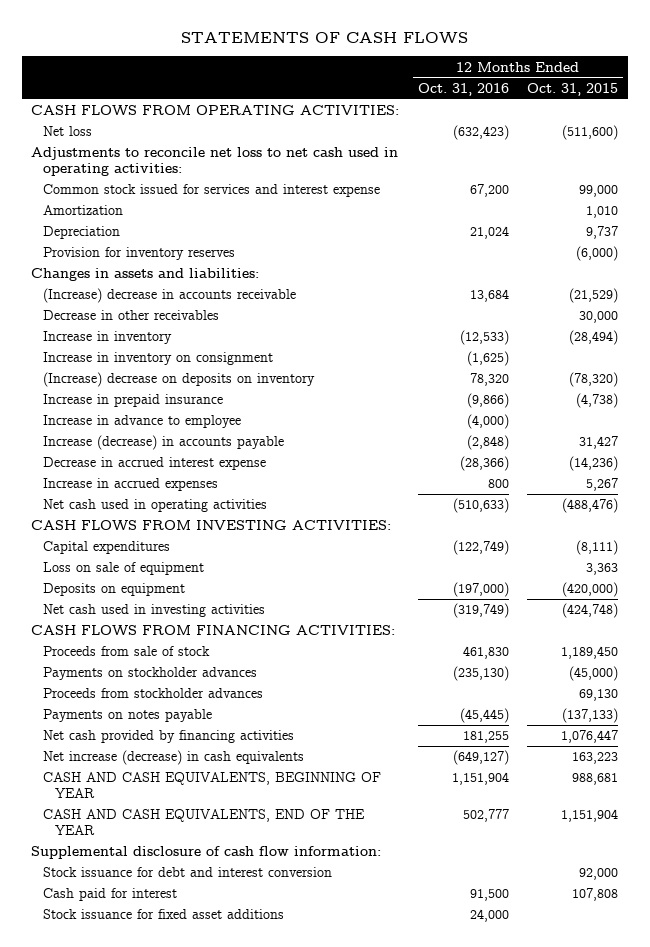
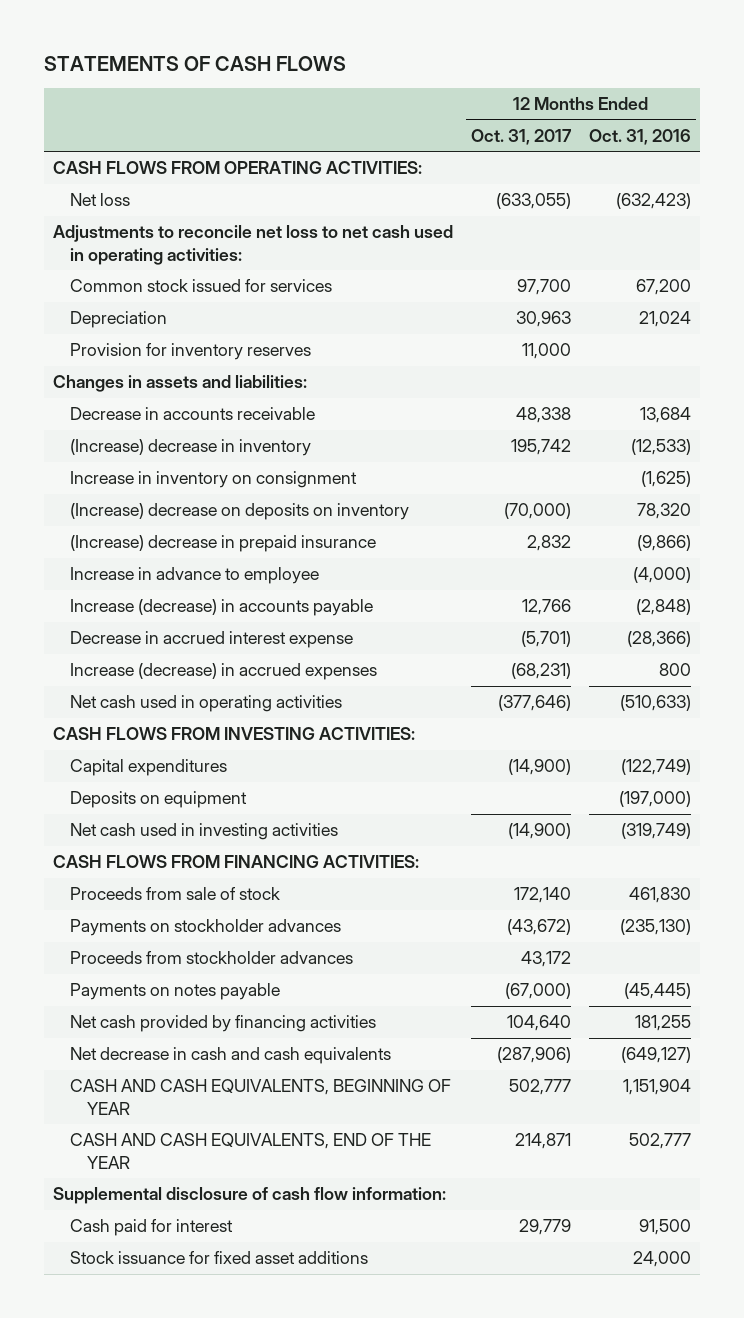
[527,82,619,96] Oct. 31, 2015 -> none
none -> [471,128,573,145] Oct. 31, 2017
[42,205,123,216] Amortization -> none
[42,184,380,198] Common stock issued for services and interest expense -> [69,279,332,293] Common stock issued for services
[42,310,219,321] Decrease in other receivables -> none
[42,288,296,304] (Increase) decrease in accounts receivable -> [69,407,315,421] Decrease in accounts receivable
[42,331,172,345] Increase in inventory -> [69,439,311,457] (Increase) decrease in inventory
[42,394,223,408] Increase in prepaid insurance -> [69,535,376,553] (Increase) decrease in prepaid insurance
[42,478,218,492] Increase in accrued expenses -> [69,663,377,681] Increase (decrease) in accrued expenses
[42,562,204,576] Loss on sale of equipment -> none
[42,750,304,766] Net increase (decrease) in cash equivalents -> [69,1047,391,1065] Net decrease in cash and cash equivalents
[42,867,332,878] Stock issuance for debt and interest conversion -> none

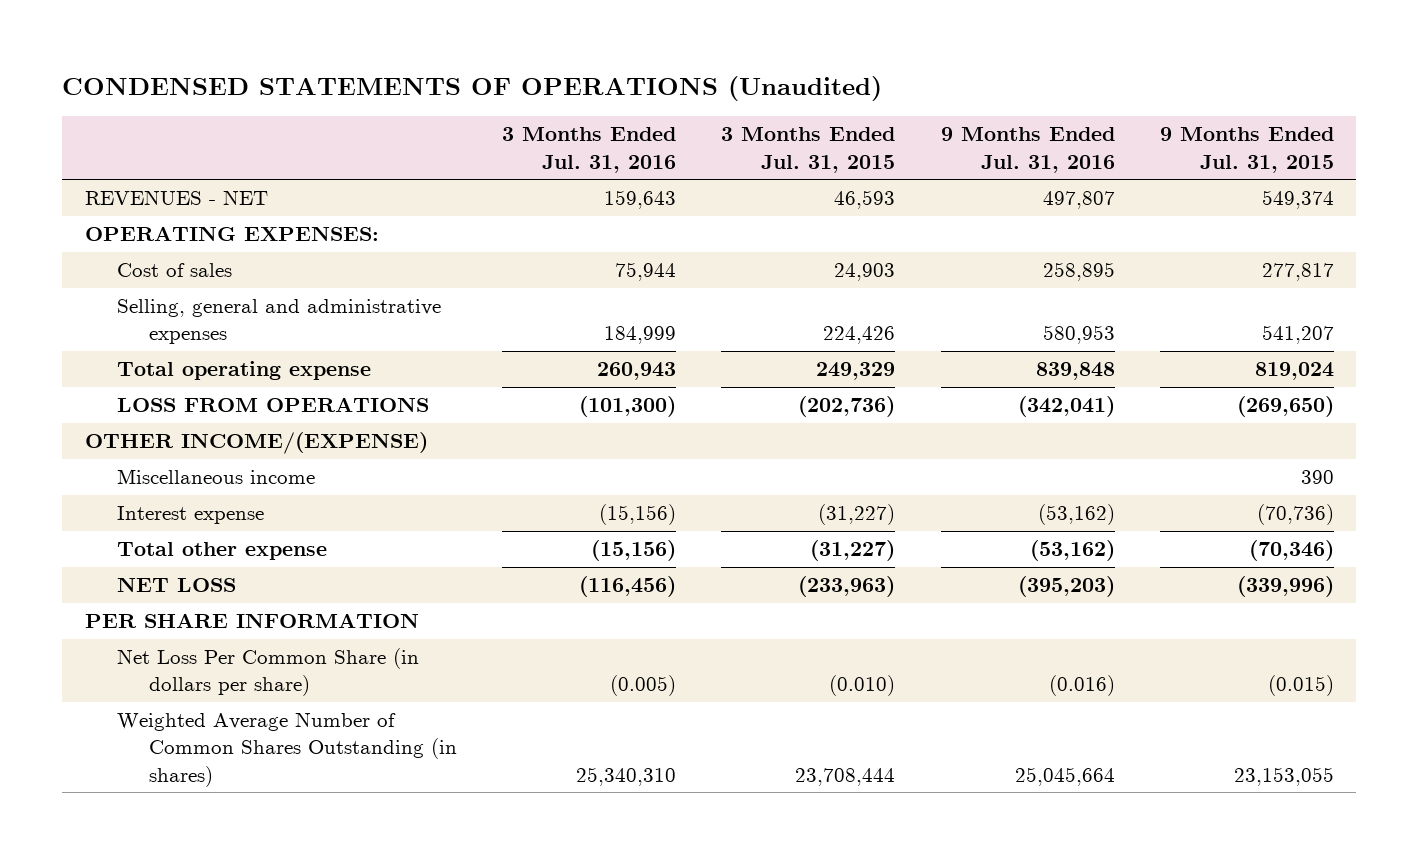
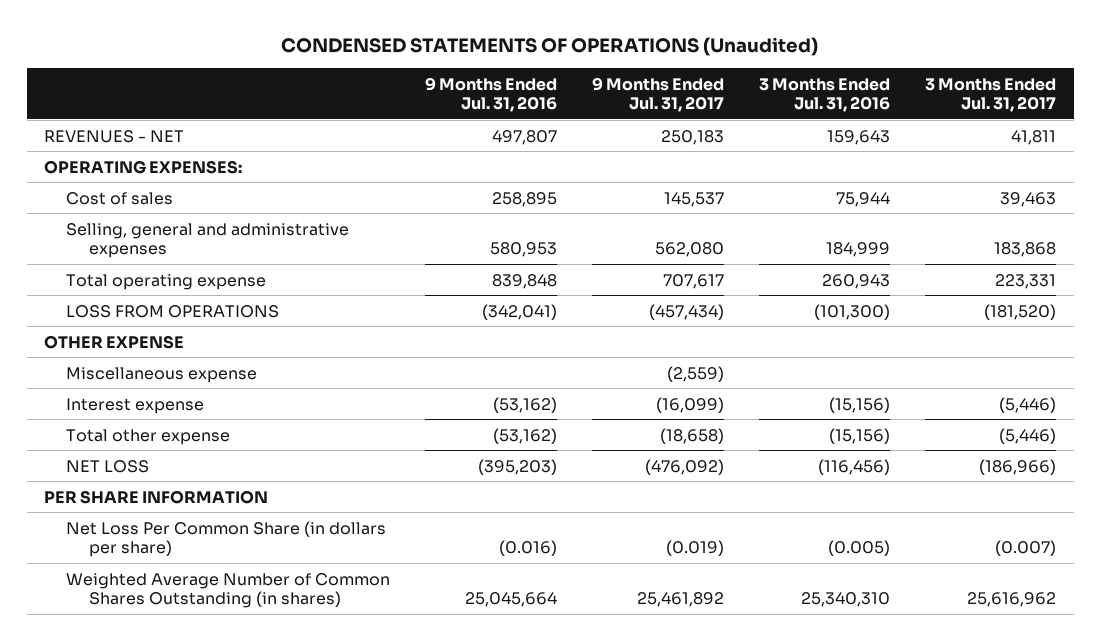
[721,127,896,173] 3 Months Ended Jul. 31, 2015 -> none
[1159,127,1334,173] 9 Months Ended Jul. 31, 2015 -> none
none -> [592,76,725,112] 9 Months Ended Jul. 31, 2017
none -> [925,77,1057,112] 3 Months Ended Jul. 31, 2017
[116,469,315,485] Miscellaneous income -> none
[84,432,428,455] OTHER INCOME/(EXPENSE) -> [44,334,185,349] OTHER EXPENSE
none -> [66,366,258,383] Miscellaneous expense

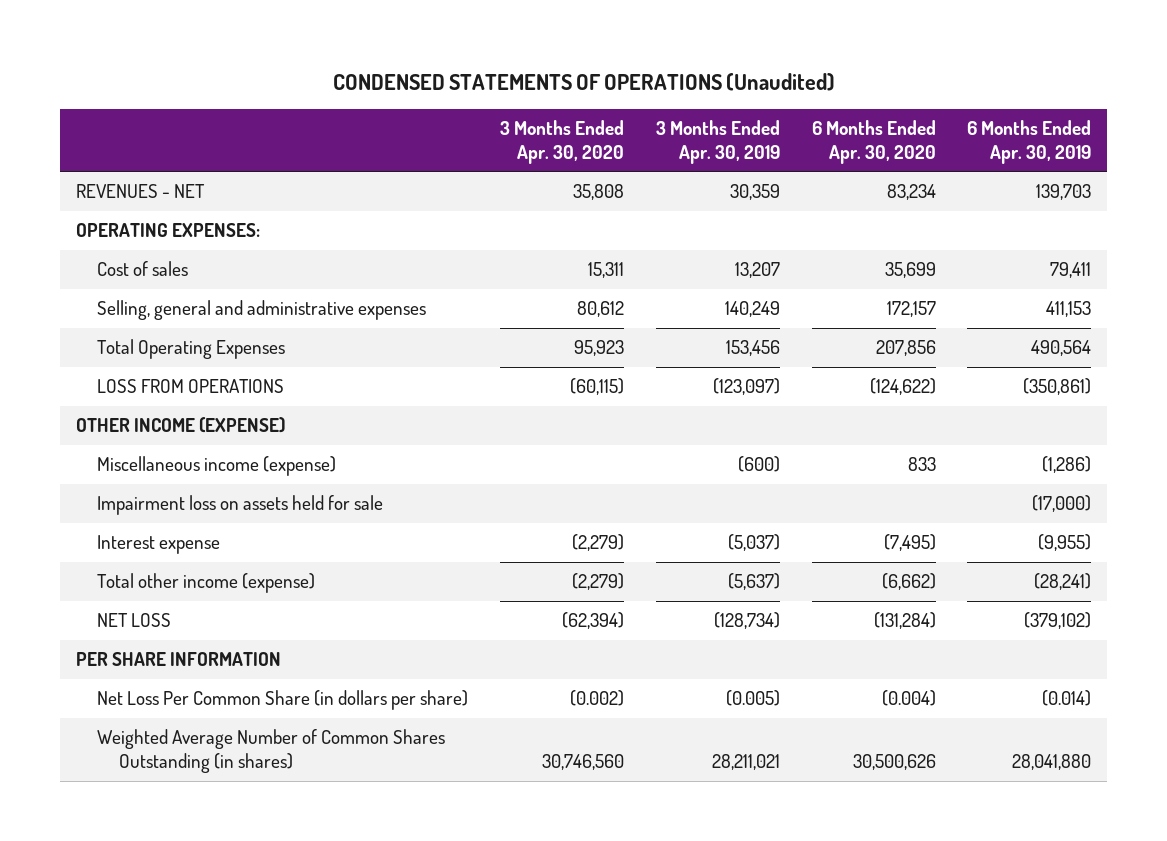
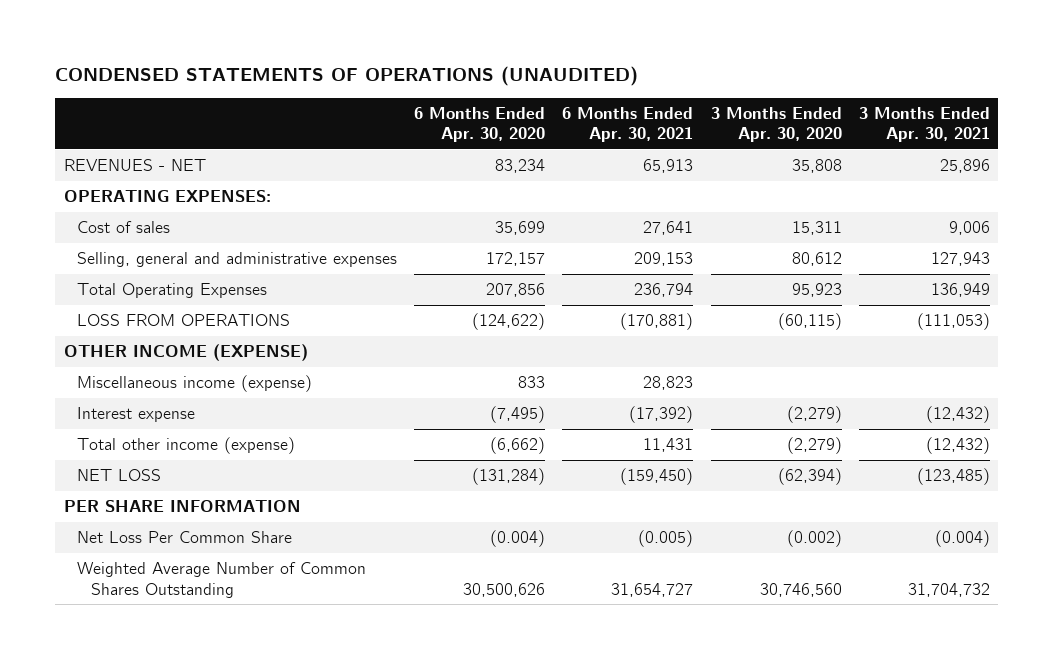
[332,72,835,91] CONDENSED STATEMENTS OF OPERATIONS (Unaudited) -> [55,65,639,86] CONDENSED STATEMENTS OF OPERATIONS (UNAUDITED)
[655,119,780,164] 3 Months Ended Apr. 30, 2019 -> none
[967,119,1092,164] 6 Months Ended Apr. 30, 2019 -> none
none -> [562,106,694,143] 6 Months Ended Apr. 30, 2021
none -> [858,106,990,143] 3 Months Ended Apr. 30, 2021
[97,495,384,516] Impairment loss on assets held for sale -> none
[97,690,469,711] Net Loss Per Common Share (in dollars per share) -> [77,531,293,544] Net Loss Per Common Share
[97,729,446,774] Weighted Average Number of Common Shares Outstanding (in shares) -> [77,562,367,598] Weighted Average Number of Common Shares Outstanding

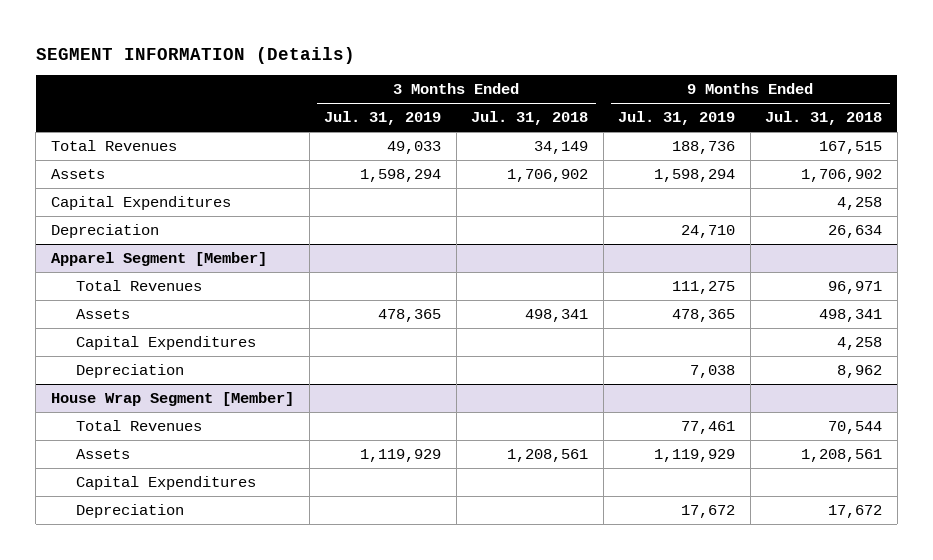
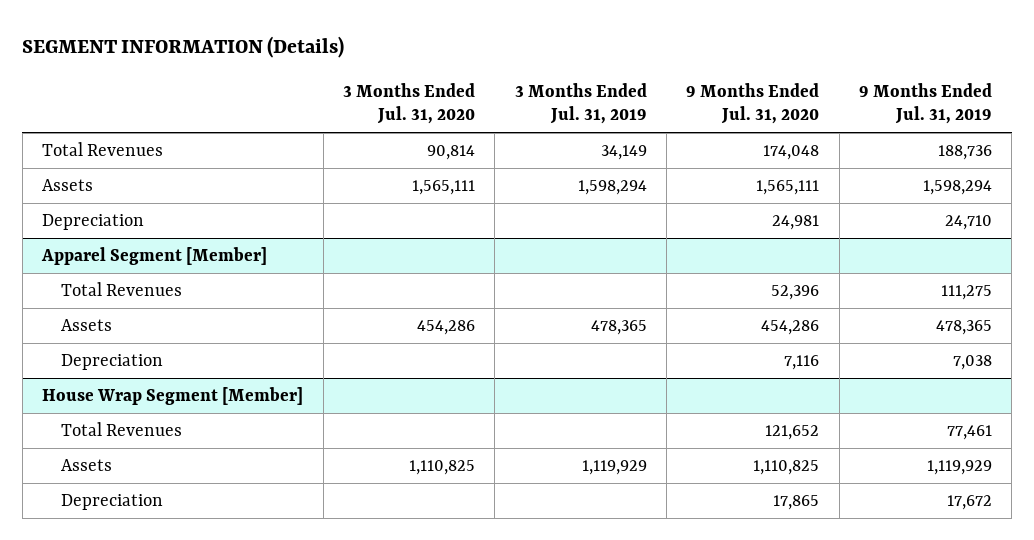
[471,111,589,126] Jul. 31, 2018 -> none
[765,111,883,126] Jul. 31, 2018 -> none
none -> [342,82,475,125] 3 Months Ended Jul. 31, 2020
none -> [686,82,820,125] 9 Months Ended Jul. 31, 2020
[387,141,442,155] 49,033 -> [600,145,647,161] 34,149
[50,196,231,211] Capital Expenditures -> none
[75,336,256,351] Capital Expenditures -> none
[75,476,256,491] Capital Expenditures -> none

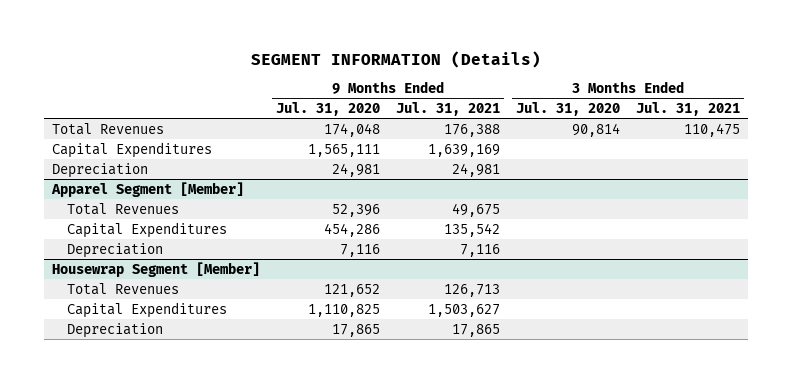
[514,82,647,125] 3 Months Ended Jul. 31, 2019 -> none
[859,82,993,125] 9 Months Ended Jul. 31, 2019 -> none
none -> [396,101,501,116] Jul. 31, 2021
none -> [635,101,740,116] Jul. 31, 2021
[42,179,94,192] Assets -> none
none -> [52,141,213,158] Capital Expenditures
[60,319,112,332] Assets -> none
none -> [66,221,227,238] Capital Expenditures
[42,387,304,406] House Wrap Segment [Member] -> [52,261,261,277] Housewrap Segment [Member]
[60,459,112,472] Assets -> none
none -> [66,301,227,318] Capital Expenditures

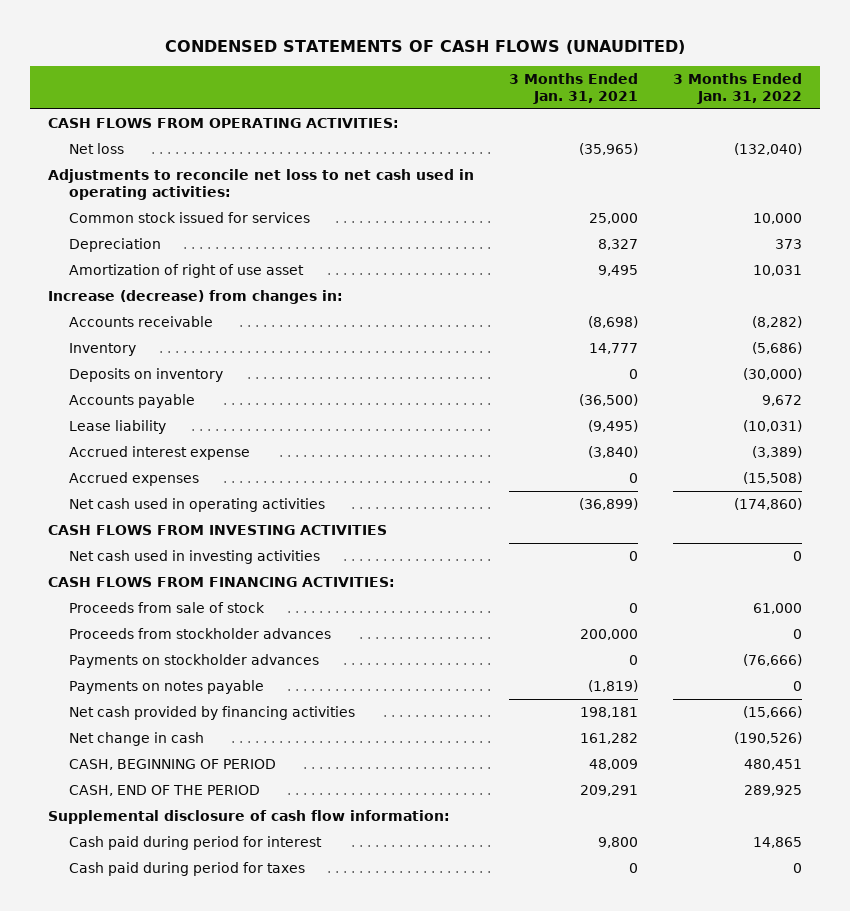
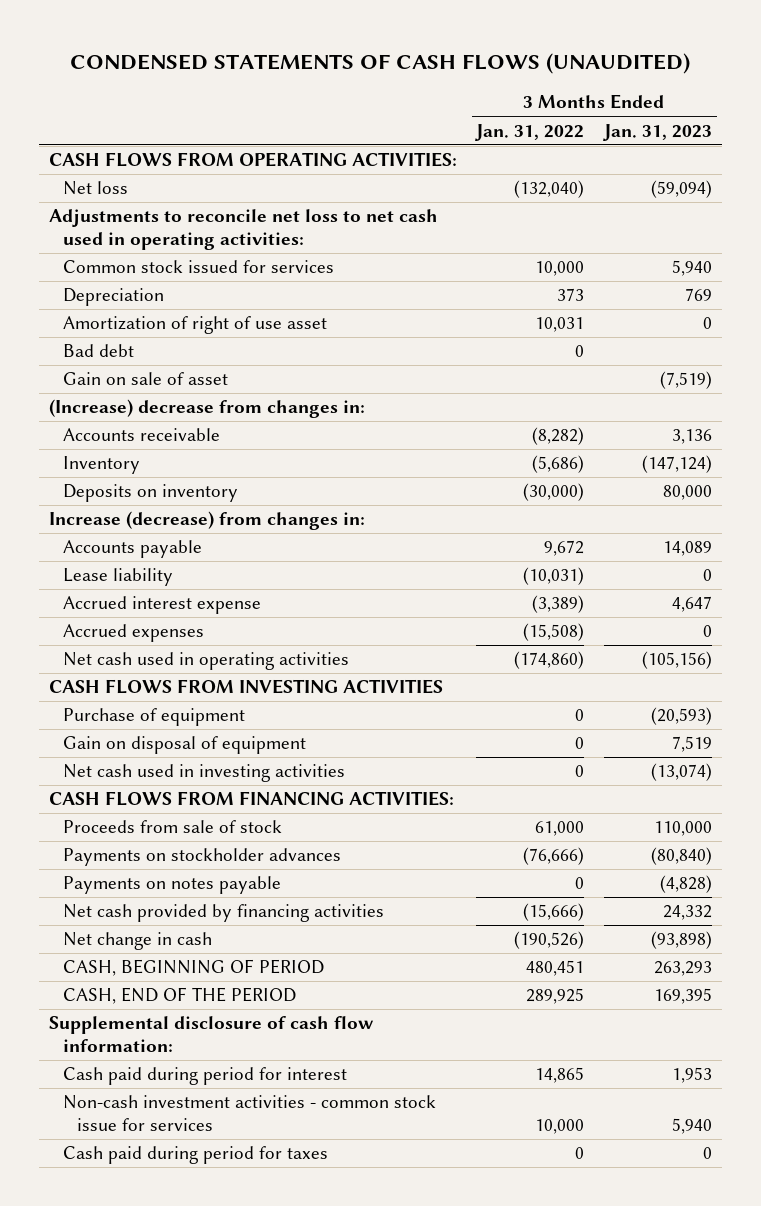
[509,72,639,105] 3 Months Ended Jan. 31, 2021 -> none
none -> [602,123,712,141] Jan. 31, 2023
none -> [63,344,135,358] Bad debt
none -> [63,372,229,386] Gain on sale of asset
none -> [49,399,366,419] (Increase) decrease from changes in:
[47,289,343,304] Increase (decrease) from changes in: -> [49,511,366,531] Increase (decrease) from changes in:
none -> [63,708,246,727] Purchase of equipment
none -> [63,736,307,755] Gain on disposal of equipment
[69,627,332,639] Proceeds from stockholder advances -> none
none -> [63,1095,437,1132] Non-cash investment activities - common stock issue for services

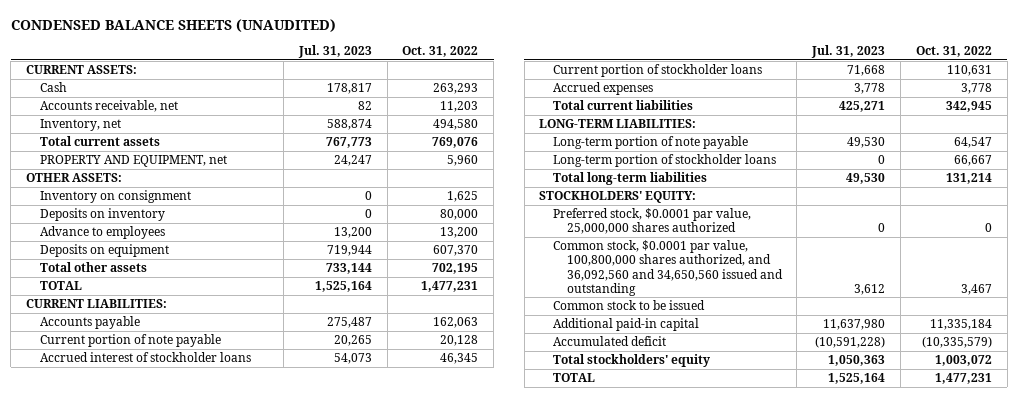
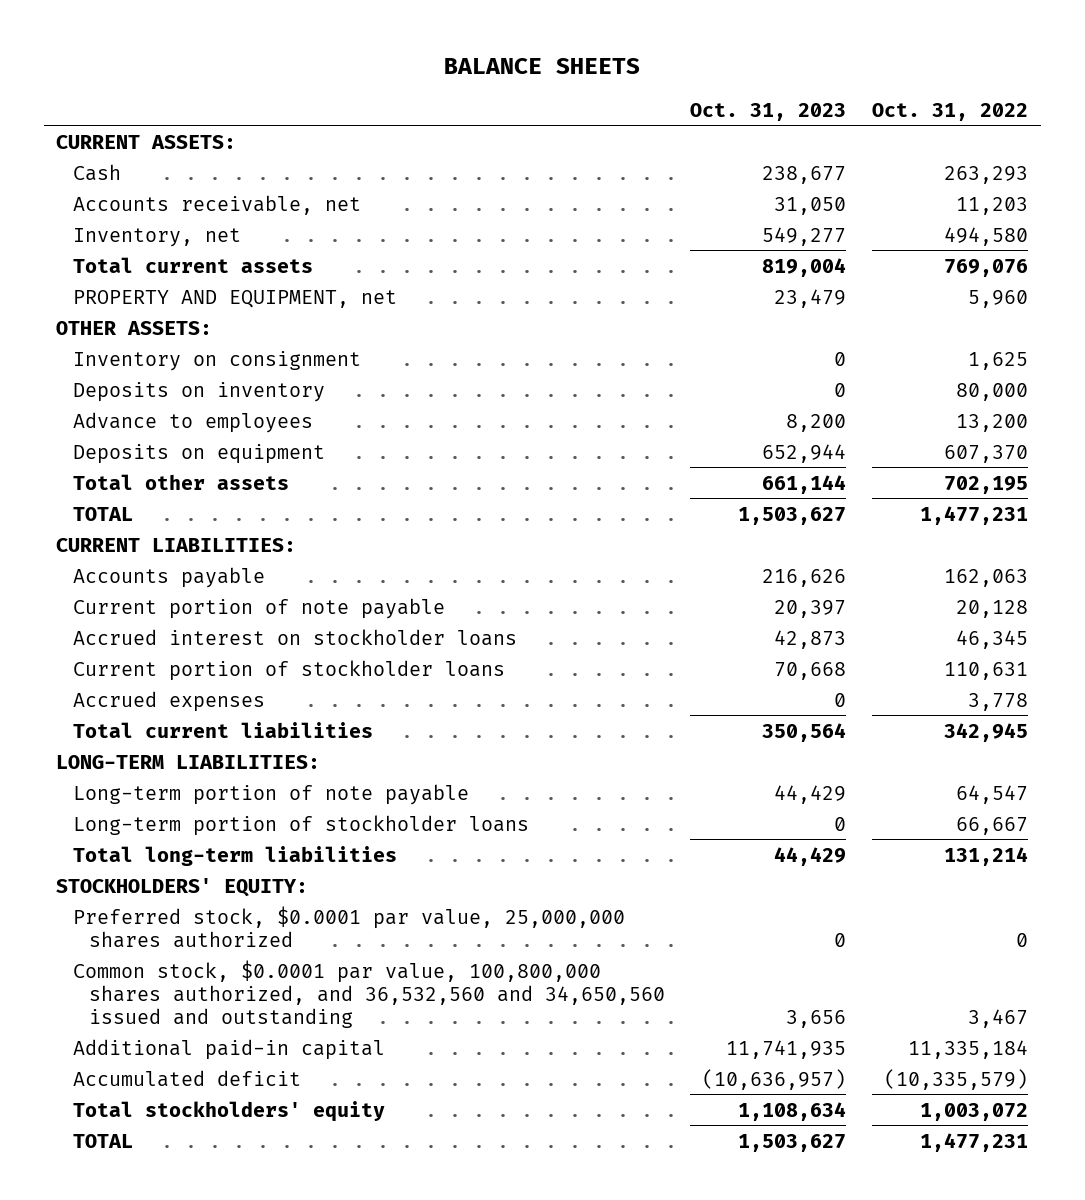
[10,18,336,32] CONDENSED BALANCE SHEETS (UNAUDITED) -> [444,58,641,75] BALANCE SHEETS
[297,45,372,59] Jul. 31, 2023 -> none
none -> [690,102,847,121] Oct. 31, 2023
[39,352,251,363] Accrued interest of stockholder loans -> [72,628,517,646] Accrued interest on stockholder loans
[552,300,705,311] Common stock to be issued -> none
[552,240,783,296] Common stock, $0.0001 par value, 100,800,000 shares authorized, and 36,092,560 and 34,650,560 issued and outstanding -> [72,959,665,1028] Common stock, $0.0001 par value, 100,800,000 shares authorized, and 36,532,560 and 34,650,560 issued and outstanding

